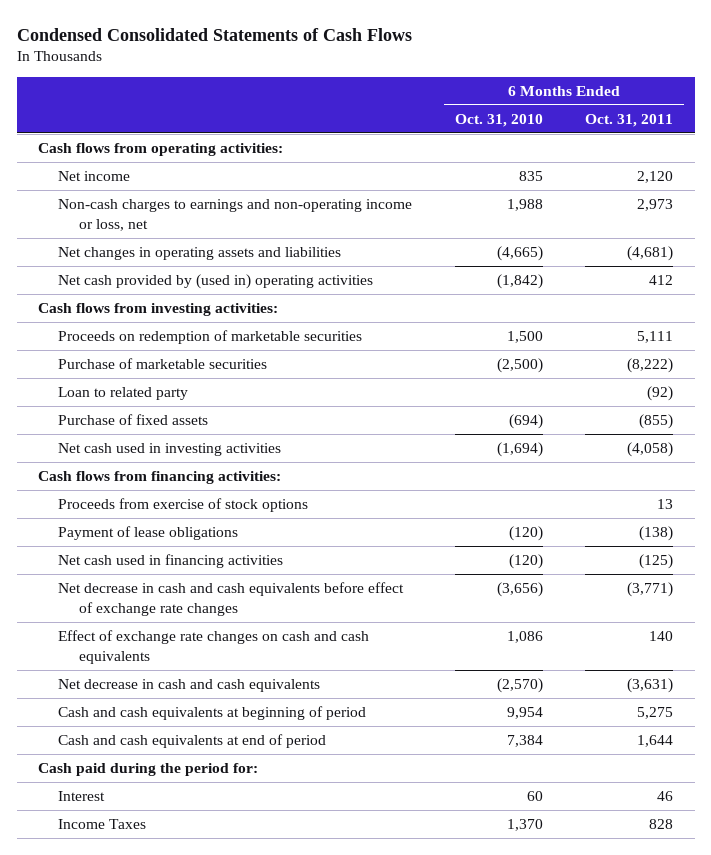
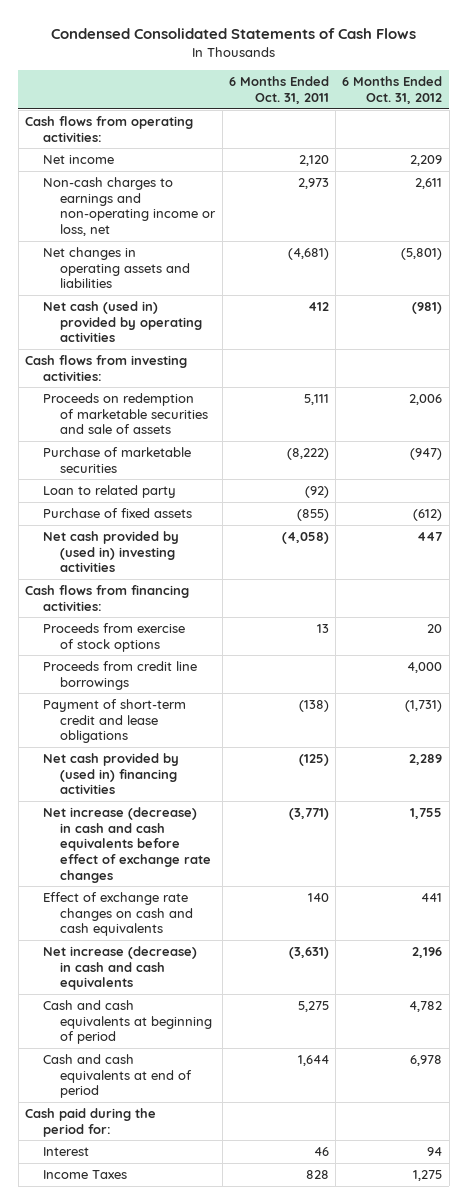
[454,113,543,127] Oct. 31, 2010 -> none
none -> [342,76,443,104] 6 Months Ended Oct. 31, 2012
[58,273,374,289] Net cash provided by (used in) operating activities -> [42,301,203,343] Net cash (used in) provided by operating activities
[58,329,363,344] Proceeds on redemption of marketable securities -> [42,393,209,435] Proceeds on redemption of marketable securities and sale of assets
[58,442,282,456] Net cash used in investing activities -> [42,531,179,573] Net cash provided by (used in) investing activities
none -> [42,661,197,690] Proceeds from credit line borrowings
[58,525,239,540] Payment of lease obligations -> [42,699,186,744] Payment of short-term credit and lease obligations
[58,553,284,568] Net cash used in financing activities -> [42,753,179,795] Net cash provided by (used in) financing activities
[58,581,405,616] Net decrease in cash and cash equivalents before effect of exchange rate changes -> [42,807,212,883] Net increase (decrease) in cash and cash equivalents before effect of exchange rate changes
[58,678,321,692] Net decrease in cash and cash equivalents -> [42,946,197,991] Net increase (decrease) in cash and cash equivalents

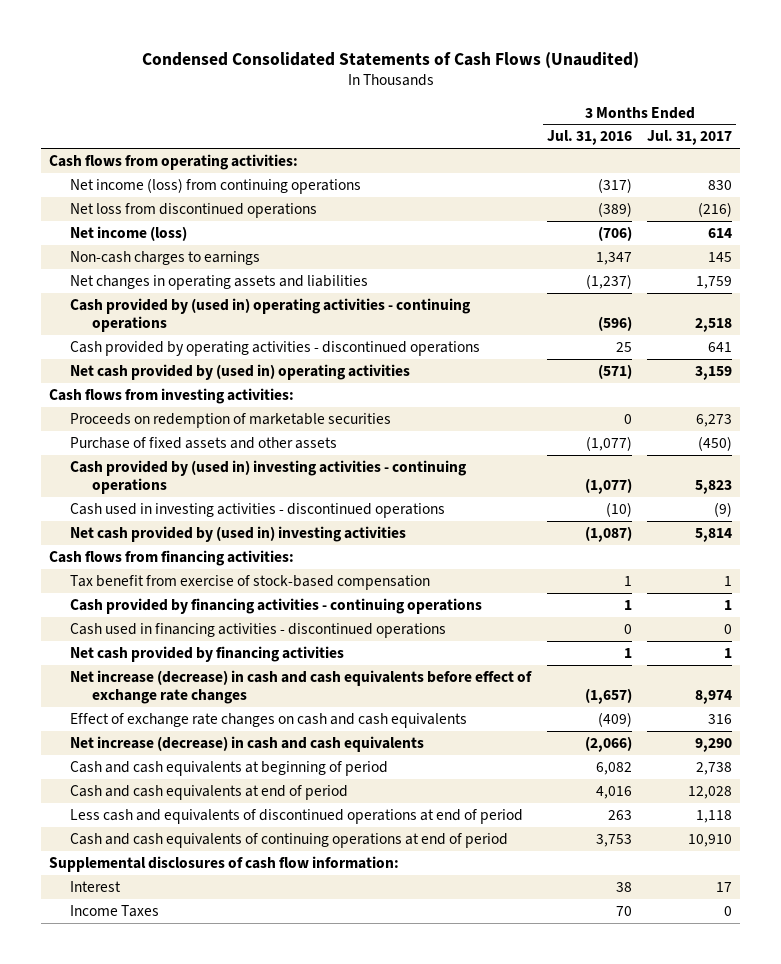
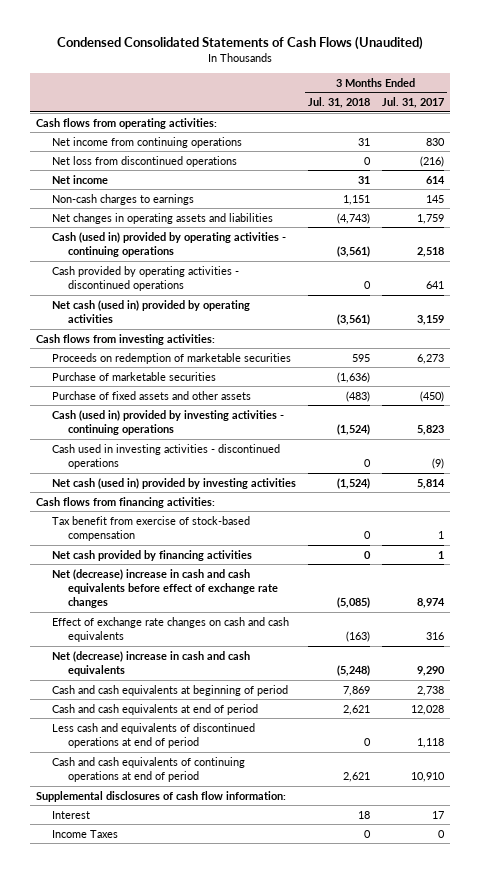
[546,130,632,146] Jul. 31, 2016 -> none
none -> [307,97,370,109] Jul. 31, 2018
[70,177,362,194] Net income (loss) from continuing operations -> [52,136,243,148] Net income from continuing operations
[70,225,188,241] Net income (loss) -> [52,174,109,184] Net income
[70,297,472,332] Cash provided by (used in) operating activities - continuing operations -> [52,231,287,257] Cash (used in) provided by operating activities - continuing operations
[70,363,411,380] Net cash provided by (used in) operating activities -> [52,299,251,323] Net cash (used in) provided by operating activities
none -> [52,371,217,381] Purchase of marketable securities
[70,459,468,494] Cash provided by (used in) investing activities - continuing operations -> [52,409,285,435] Cash (used in) provided by investing activities - continuing operations
[70,525,407,542] Net cash provided by (used in) investing activities -> [52,477,297,489] Net cash (used in) provided by investing activities
[70,597,483,614] Cash provided by financing activities - continuing operations -> none
[70,622,447,638] Cash used in financing activities - discontinued operations -> none
[70,669,533,704] Net increase (decrease) in cash and cash equivalents before effect of exchange rate changes -> [52,568,279,609] Net (decrease) increase in cash and cash equivalents before effect of exchange rate changes
[70,735,425,752] Net increase (decrease) in cash and cash equivalents -> [52,650,251,676] Net (decrease) increase in cash and cash equivalents

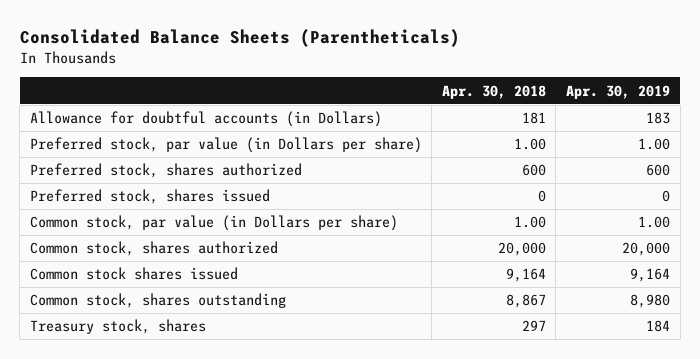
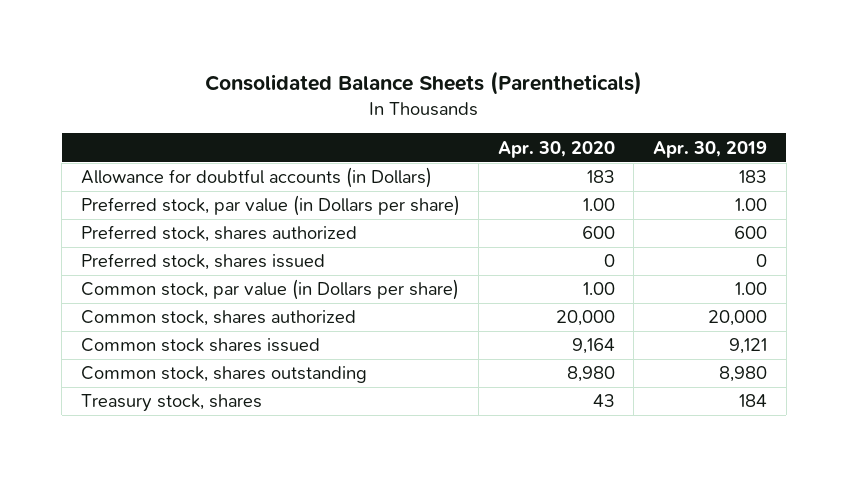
[441,84,546,99] Apr. 30, 2018 -> none
none -> [497,140,615,158] Apr. 30, 2020
[630,268,671,283] 9,164 -> [729,338,768,355] 9,121

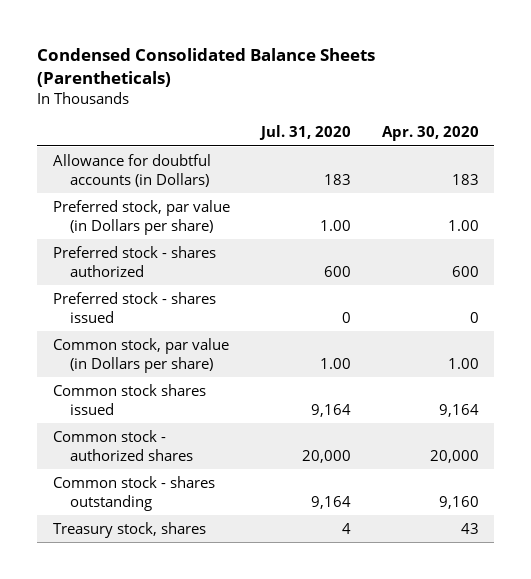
[204,71,642,96] Consolidated Balance Sheets (Parentheticals) -> [37,47,376,87] Condensed Consolidated Balance Sheets (Parentheticals)
[653,140,768,158] Apr. 30, 2019 -> none
none -> [258,125,351,141] Jul. 31, 2020
[80,225,357,243] Preferred stock, shares authorized -> [52,245,216,277] Preferred stock - shares authorized
[80,253,325,271] Preferred stock, shares issued -> [52,291,216,323] Preferred stock - shares issued
[80,310,356,327] Common stock, shares authorized -> none
none -> [52,429,193,461] Common stock - authorized shares
[80,366,367,384] Common stock, shares outstanding -> [52,475,215,511] Common stock - shares outstanding
[566,366,615,383] 8,980 -> [438,495,479,509] 9,160

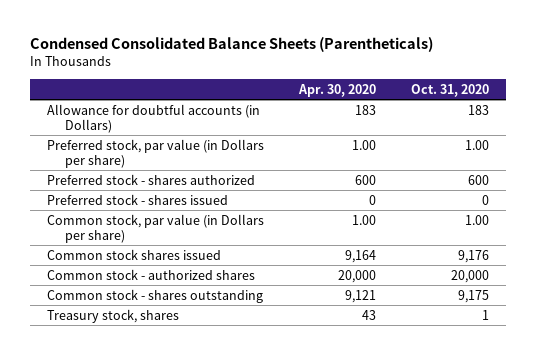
[258,125,351,141] Jul. 31, 2020 -> none
none -> [411,83,490,97] Oct. 31, 2020
[438,495,479,509] 9,160 -> [345,289,377,303] 9,121

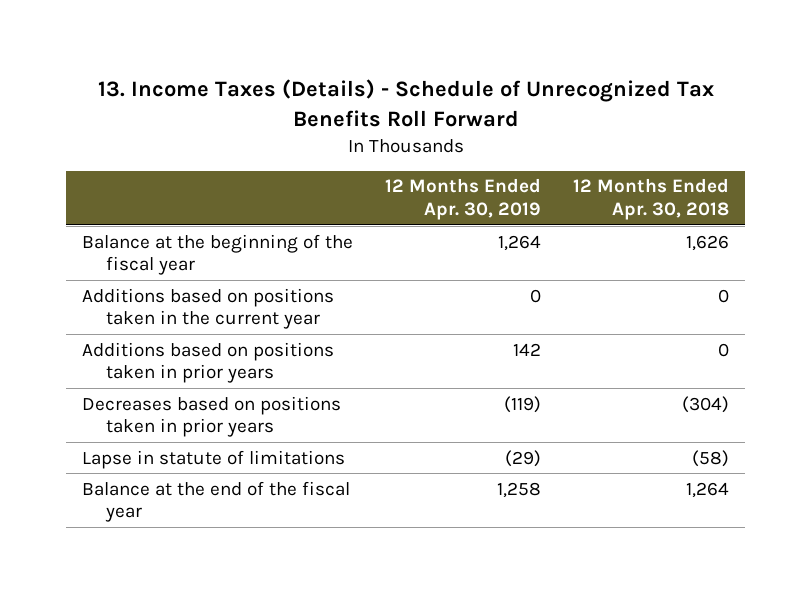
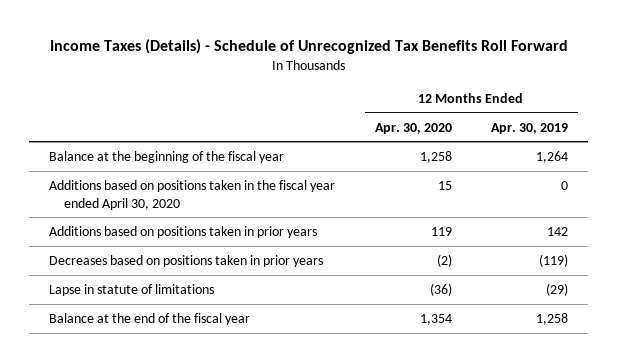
[97,79,714,127] 13. Income Taxes (Details) - Schedule of Unrecognized Tax Benefits Roll Forward -> [49,38,568,54] Income Taxes (Details) - Schedule of Unrecognized Tax Benefits Roll Forward
[572,178,729,221] 12 Months Ended Apr. 30, 2018 -> none
none -> [374,122,452,134] Apr. 30, 2020
[82,287,335,330] Additions based on positions taken in the current year -> [48,179,335,210] Additions based on positions taken in the fiscal year ended April 30, 2020

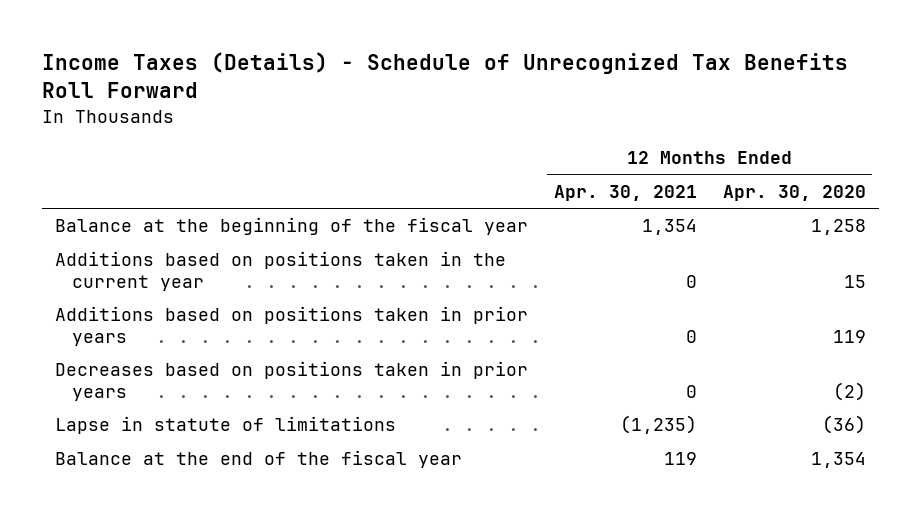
[491,122,569,134] Apr. 30, 2019 -> none
none -> [553,184,697,201] Apr. 30, 2021
[48,179,335,210] Additions based on positions taken in the fiscal year ended April 30, 2020 -> [54,251,506,292] Additions based on positions taken in the current year

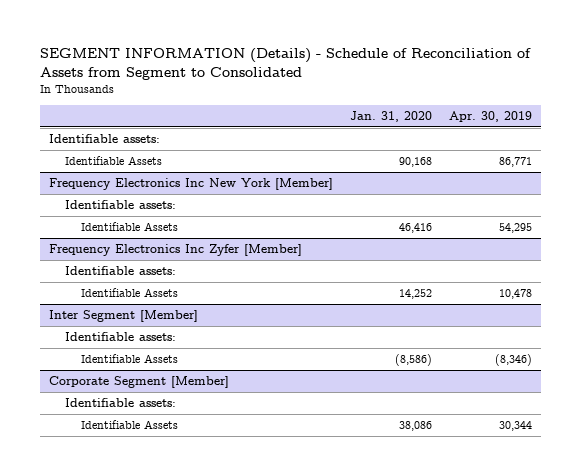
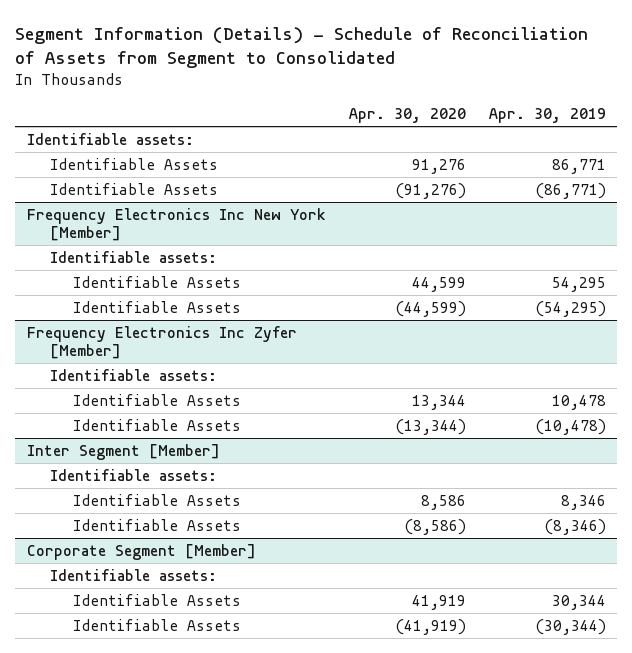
[39,48,531,80] SEGMENT INFORMATION (Details) - Schedule of Reconciliation of Assets from Segment to Consolidated -> [15,26,589,69] Segment Information (Details) - Schedule of Reconciliation of Assets from Segment to Consolidated
[349,110,432,122] Jan. 31, 2020 -> none
none -> [348,108,466,124] Apr. 30, 2020
none -> [49,182,218,195] Identifiable Assets
none -> [72,300,241,313] Identifiable Assets
none -> [72,418,241,431] Identifiable Assets
none -> [72,493,241,506] Identifiable Assets
none -> [72,618,241,631] Identifiable Assets

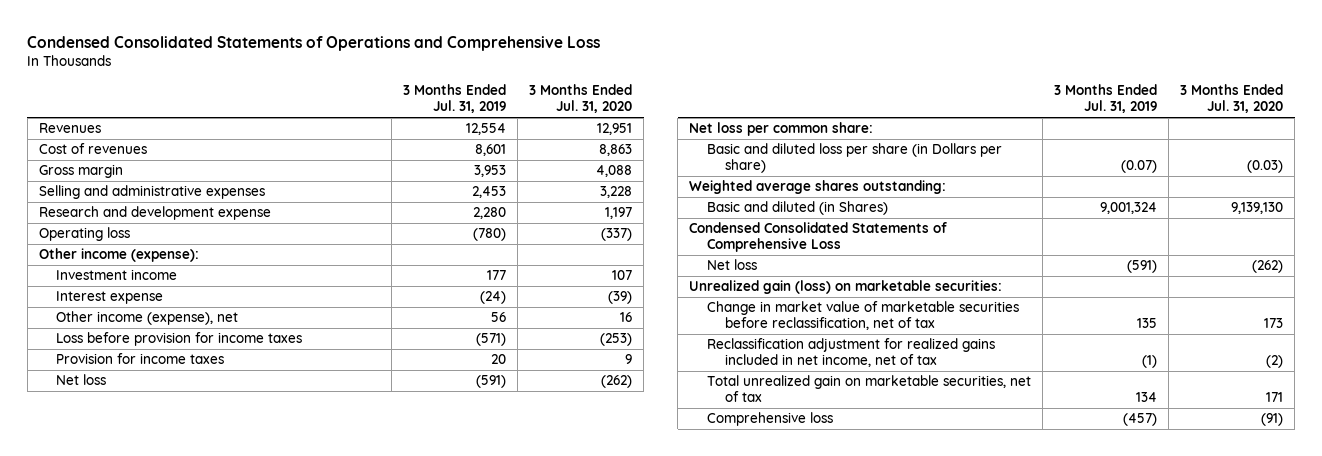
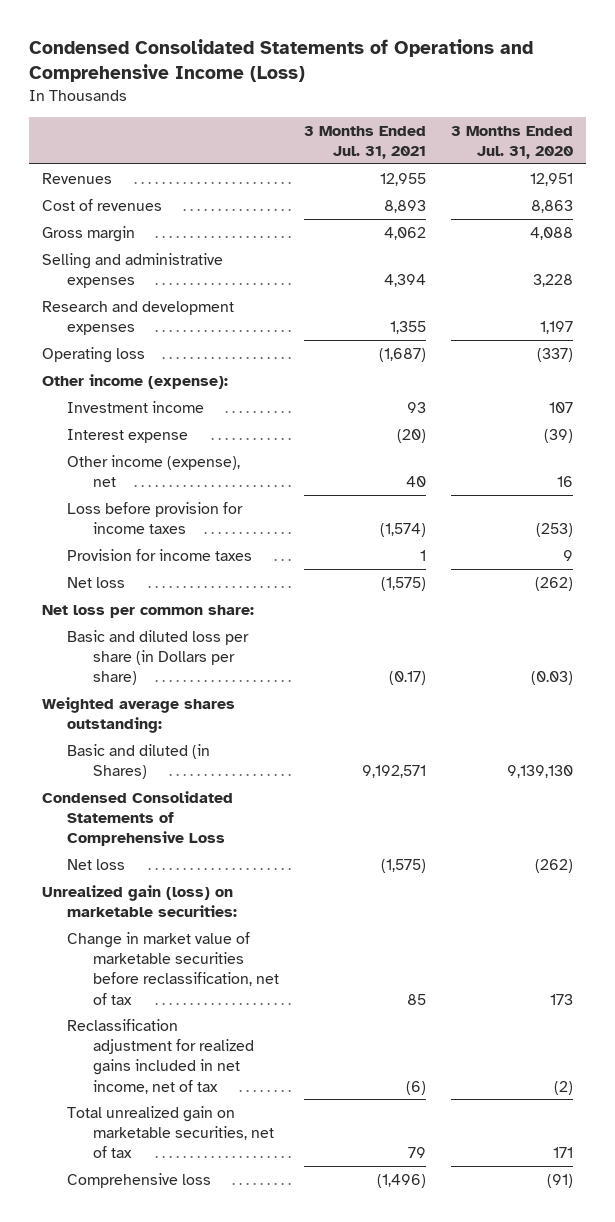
[27,36,601,52] Condensed Consolidated Statements of Operations and Comprehensive Loss -> [29,39,534,83] Condensed Consolidated Statements of Operations and Comprehensive Income (Loss)
[403,84,507,114] 3 Months Ended Jul. 31, 2019 -> none
none -> [303,125,426,160] 3 Months Ended Jul. 31, 2021
[38,206,271,221] Research and development expense -> [41,300,234,336] Research and development expenses

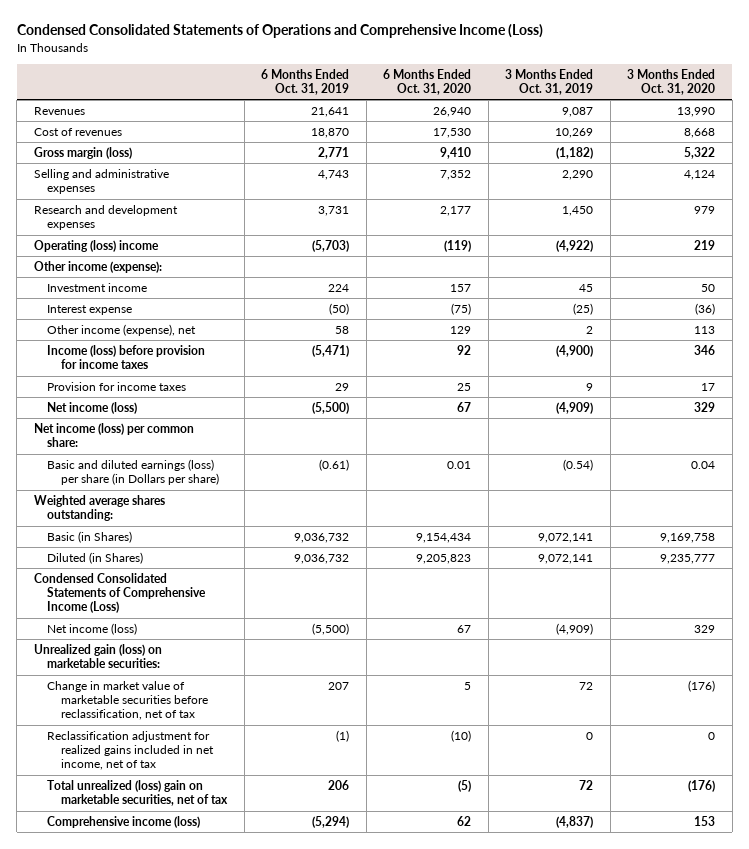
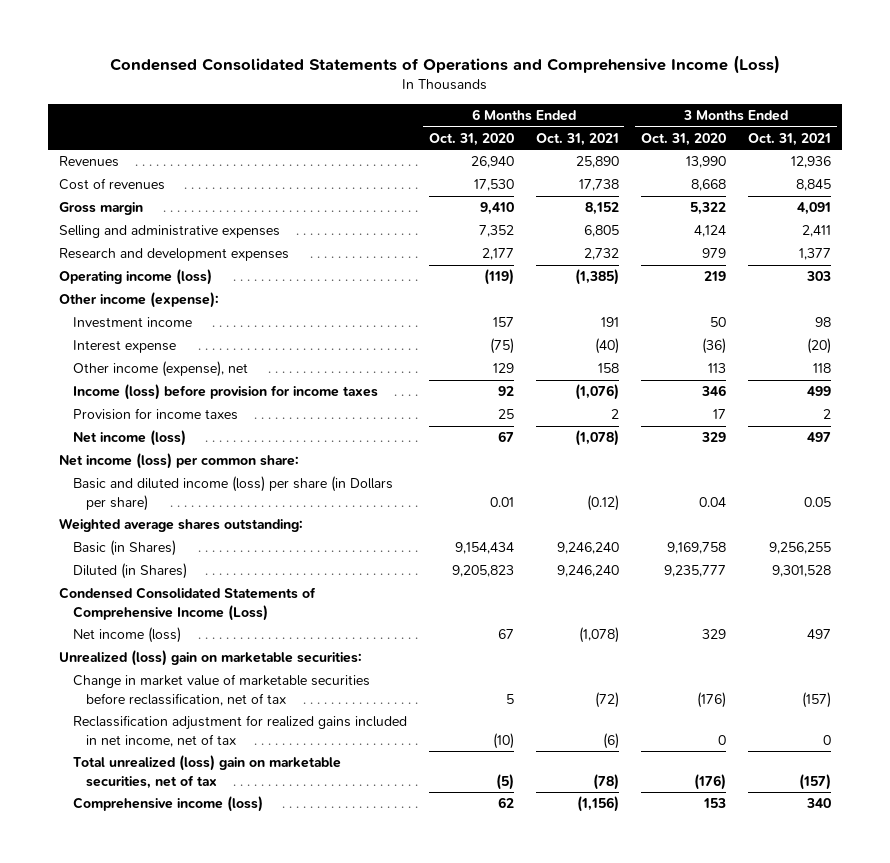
[261,68,350,96] 6 Months Ended Oct. 31, 2019 -> none
[505,68,594,96] 3 Months Ended Oct. 31, 2019 -> none
none -> [535,132,619,146] Oct. 31, 2021
none -> [748,132,832,146] Oct. 31, 2021
[33,147,132,160] Gross margin (loss) -> [59,202,144,216] Gross margin
[33,240,159,253] Operating (loss) income -> [59,269,213,286] Operating income (loss)
[47,459,219,486] Basic and diluted earnings (loss) per share (in Dollars per share) -> [72,476,393,511] Basic and diluted income (loss) per share (in Dollars per share)
[33,644,162,669] Unrealized gain (loss) on marketable securities: -> [59,650,363,667] Unrealized (loss) gain on marketable securities:

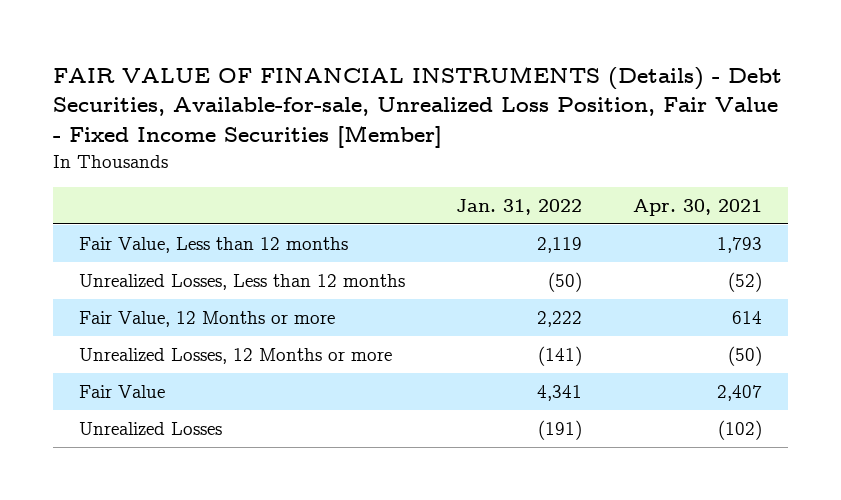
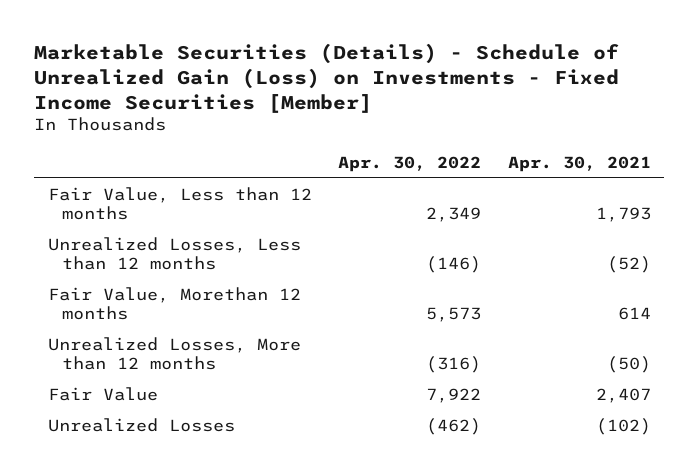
[53,65,783,149] FAIR VALUE OF FINANCIAL INSTRUMENTS (Details) - Debt Securities, Available-for-sale, Unrealized Loss Position, Fair Value - Fixed Income Securities [Member] -> [34,43,620,113] Marketable Securities (Details) - Schedule of Unrealized Gain (Loss) on Investments - Fixed Income Securities [Member]
[456,199,583,216] Jan. 31, 2022 -> none
none -> [338,155,482,172] Apr. 30, 2022
[78,310,335,327] Fair Value, 12 Months or more -> [47,287,301,321] Fair Value, Morethan 12 months
[78,347,392,364] Unrealized Losses, 12 Months or more -> [47,337,301,371] Unrealized Losses, More than 12 months

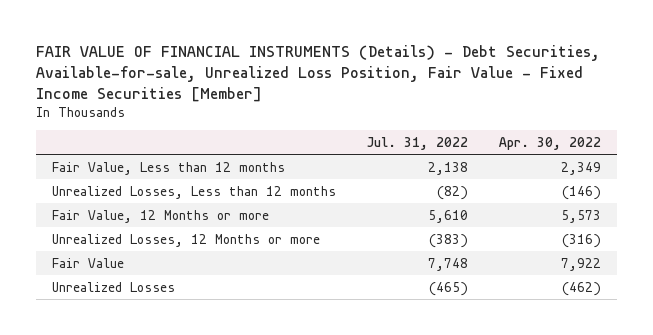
[34,43,620,113] Marketable Securities (Details) - Schedule of Unrealized Gain (Loss) on Investments - Fixed Income Securities [Member] -> [36,44,601,102] FAIR VALUE OF FINANCIAL INSTRUMENTS (Details) - Debt Securities, Available-for-sale, Unrealized Loss Position, Fair Value - Fixed Income Securities [Member]
[507,155,651,172] Apr. 30, 2021 -> none
none -> [366,137,468,151] Jul. 31, 2022
[47,287,301,321] Fair Value, Morethan 12 months -> [51,209,269,223] Fair Value, 12 Months or more
[47,337,301,371] Unrealized Losses, More than 12 months -> [51,233,320,247] Unrealized Losses, 12 Months or more

